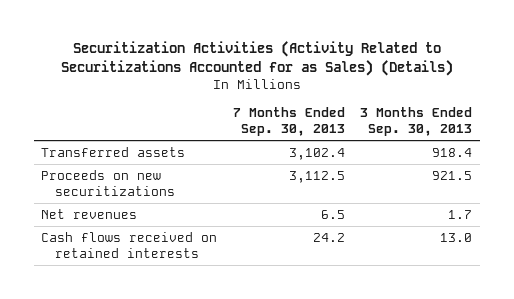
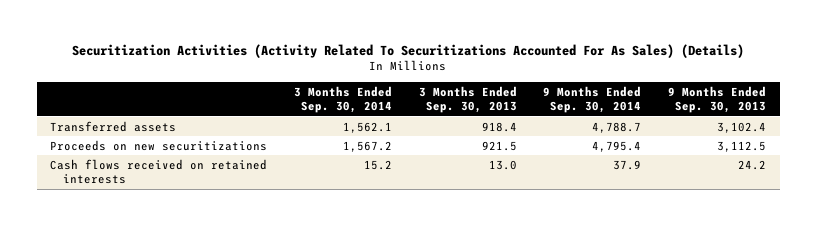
[60,40,453,76] Securitization Activities (Activity Related to Securitizations Accounted for as Sales) (Details) -> [72,43,745,58] Securitization Activities (Activity Related To Securitizations Accounted For As Sales) (Details)
[232,107,345,136] 7 Months Ended Sep. 30, 2013 -> none
none -> [294,85,393,114] 3 Months Ended Sep. 30, 2014
none -> [543,85,642,114] 9 Months Ended Sep. 30, 2014
none -> [668,85,767,114] 9 Months Ended Sep. 30, 2013
[41,208,138,219] Net revenues -> none

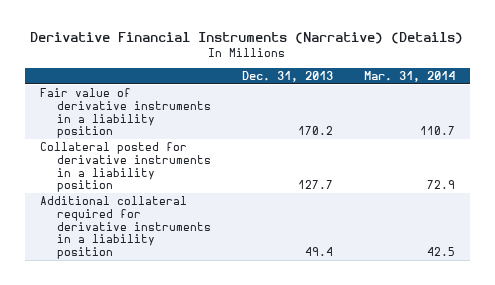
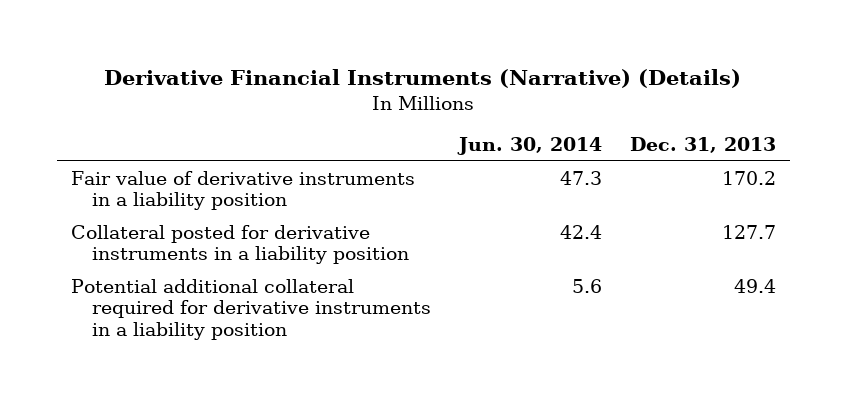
[363,70,455,82] Mar. 31, 2014 -> none
none -> [456,137,602,156] Jun. 30, 2014
[39,196,212,260] Additional collateral required for derivative instruments in a liability position -> [70,278,431,341] Potential additional collateral required for derivative instruments in a liability position

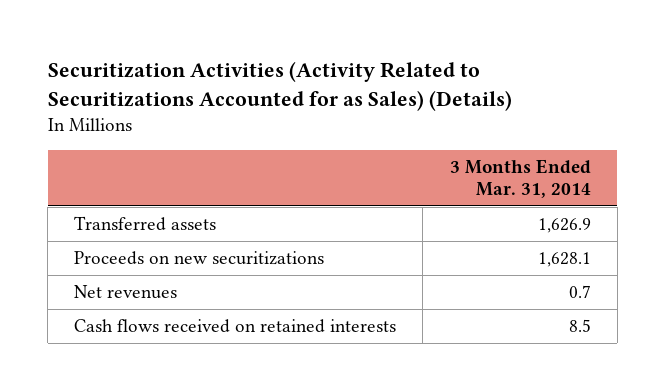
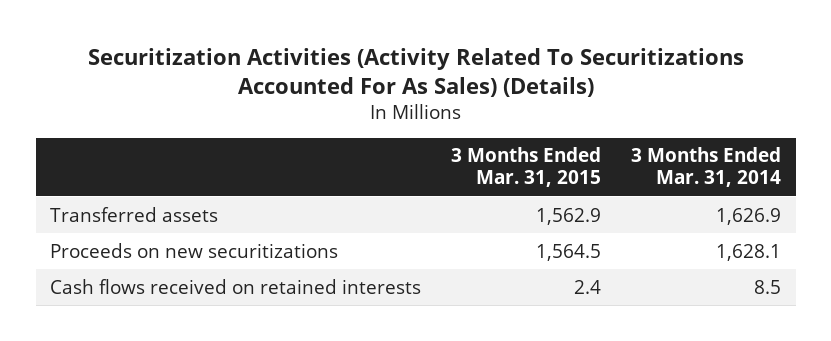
[47,60,512,111] Securitization Activities (Activity Related to Securitizations Accounted for as Sales) (Details) -> [87,47,744,97] Securitization Activities (Activity Related To Securitizations Accounted For As Sales) (Details)
none -> [451,147,602,188] 3 Months Ended Mar. 31, 2015
[74,284,178,299] Net revenues -> none

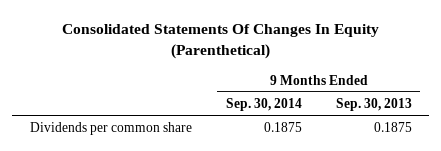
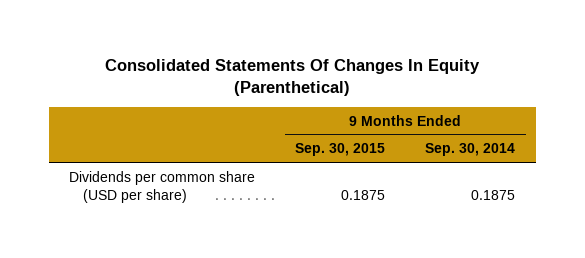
[335,98,412,112] Sep. 30, 2013 -> none
none -> [295,143,386,157] Sep. 30, 2015
[29,122,192,136] Dividends per common share -> [69,170,256,203] Dividends per common share (USD per share)

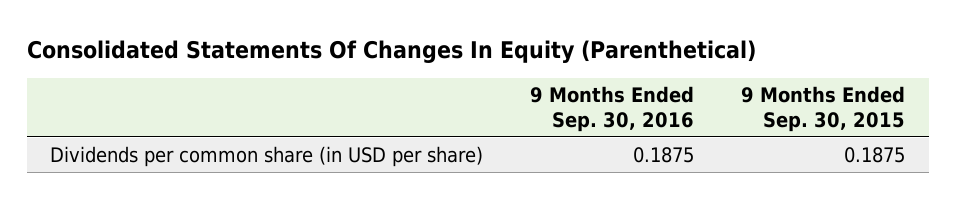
[425,143,516,157] Sep. 30, 2014 -> none
none -> [530,85,695,133] 9 Months Ended Sep. 30, 2016
[69,170,256,203] Dividends per common share (USD per share) -> [50,146,484,168] Dividends per common share (in USD per share)

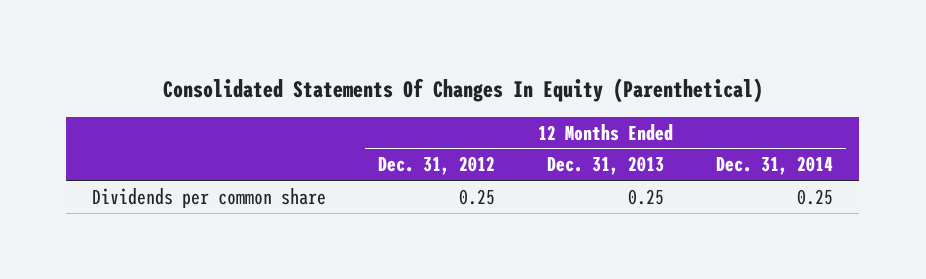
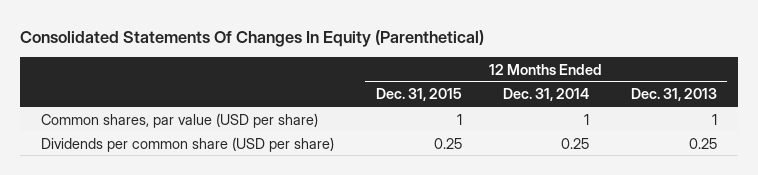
[378,156,496,176] Dec. 31, 2012 -> none
none -> [375,88,462,102] Dec. 31, 2015
none -> [40,112,318,128] Common shares, par value (USD per share)
[92,187,327,208] Dividends per common share -> [40,136,334,152] Dividends per common share (USD per share)

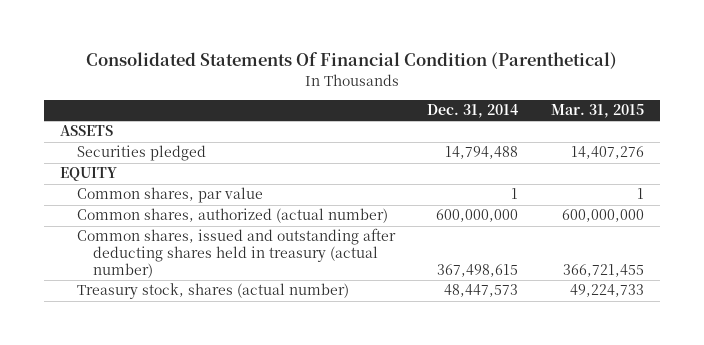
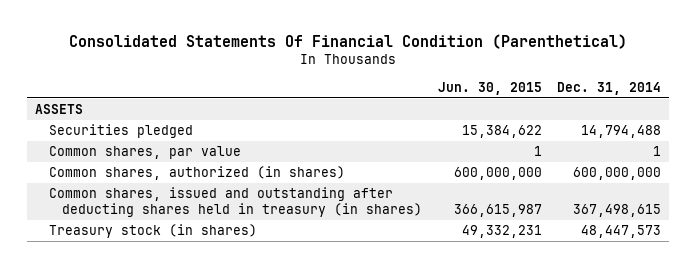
[550,104,644,119] Mar. 31, 2015 -> none
none -> [437,81,542,95] Jun. 30, 2015
[60,167,118,182] EQUITY -> none
[76,208,388,224] Common shares, authorized (actual number) -> [48,166,345,181] Common shares, authorized (in shares)
[76,228,396,279] Common shares, issued and outstanding after deducting shares held in treasury (actual number) -> [48,187,423,217] Common shares, issued and outstanding after deducting shares held in treasury (in shares)
[76,283,349,300] Treasury stock, shares (actual number) -> [48,224,257,239] Treasury stock (in shares)

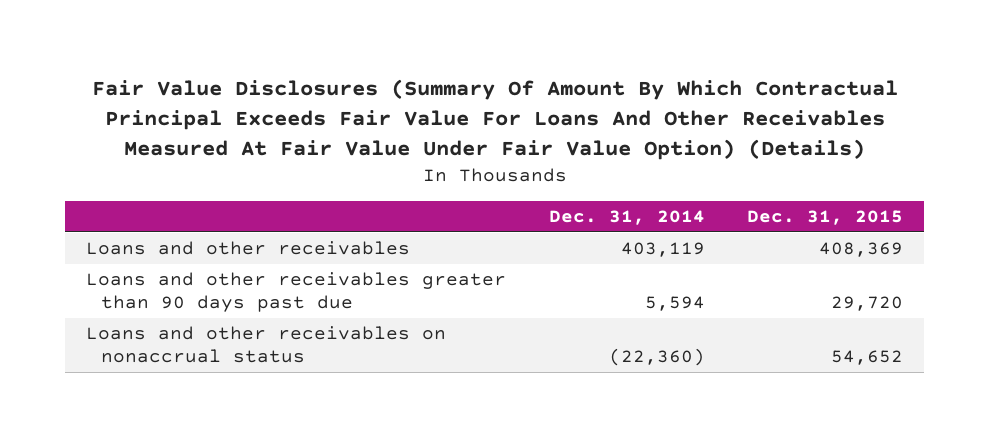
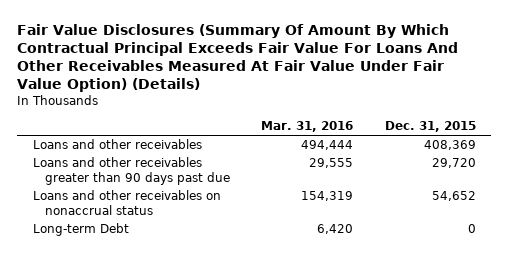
[548,209,705,225] Dec. 31, 2014 -> none
none -> [261,121,354,133] Mar. 31, 2016
none -> [32,223,129,237] Long-term Debt

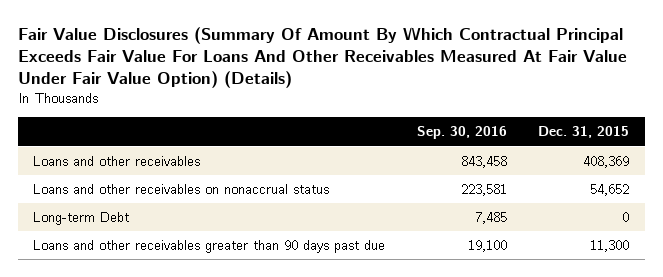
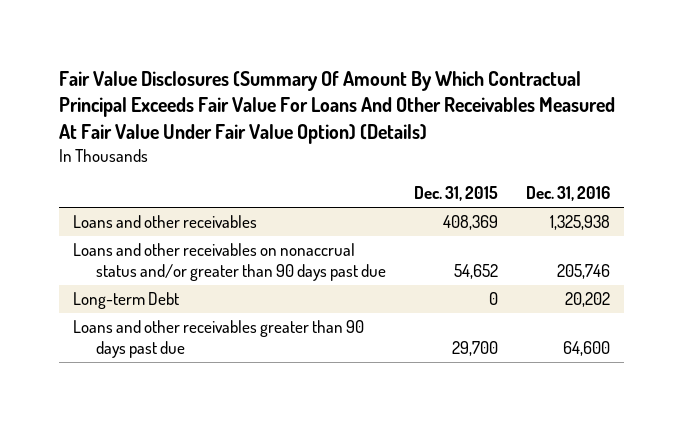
[416,126,507,140] Sep. 30, 2016 -> none
none -> [525,186,610,202] Dec. 31, 2016
[33,184,330,195] Loans and other receivables on nonaccrual status -> [73,243,386,281] Loans and other receivables on nonaccrual status and/or greater than 90 days past due
[590,240,630,253] 11,300 -> [451,340,498,356] 29,700

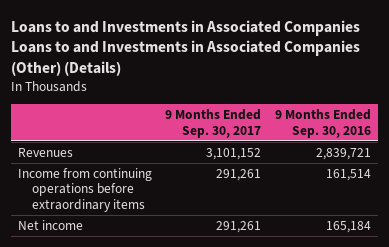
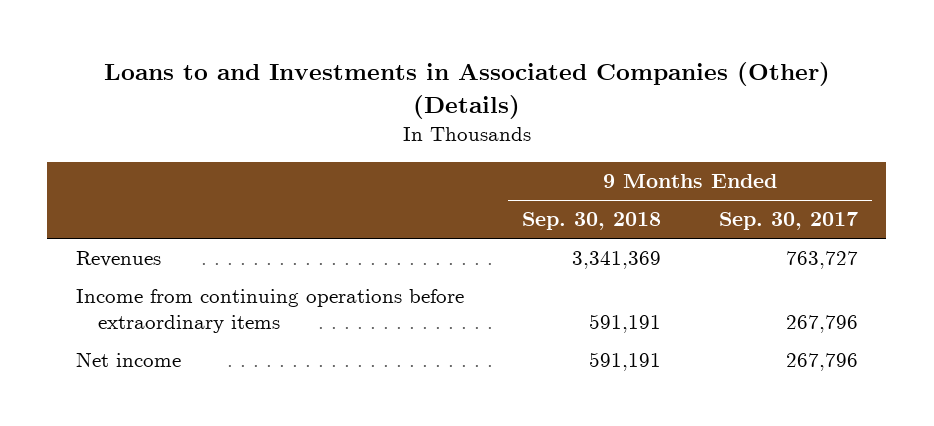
[11,19,361,77] Loans to and Investments in Associated Companies Loans to and Investments in Associated Companies (Other) (Details) -> [103,61,830,119] Loans to and Investments in Associated Companies (Other) (Details)
[274,109,371,138] 9 Months Ended Sep. 30, 2016 -> none
none -> [521,212,661,231] Sep. 30, 2018
[206,147,262,160] 3,101,152 -> [785,251,858,270] 763,727
[216,168,262,181] 291,261 -> [785,315,858,334] 267,796
[216,220,262,233] 291,261 -> [785,353,858,372] 267,796

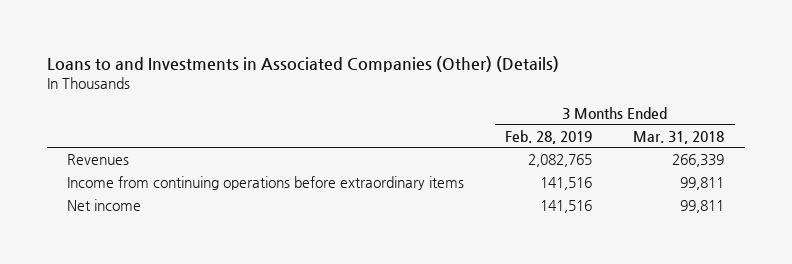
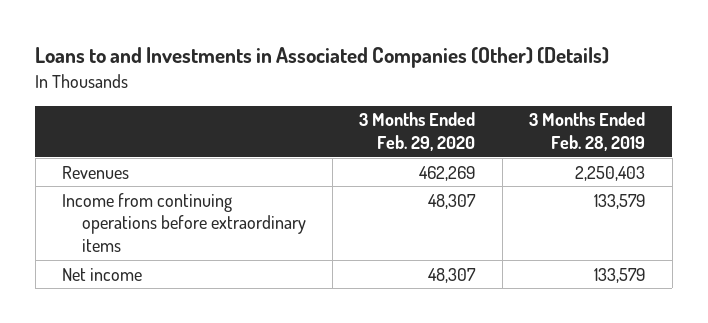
[633,130,725,144] Mar. 31, 2018 -> none
none -> [359,112,476,152] 3 Months Ended Feb. 29, 2020
[528,154,593,168] 2,082,765 -> [575,165,646,181] 2,250,403
[540,177,593,191] 141,516 -> [594,193,646,209] 133,579
[540,200,593,214] 141,516 -> [594,267,646,283] 133,579

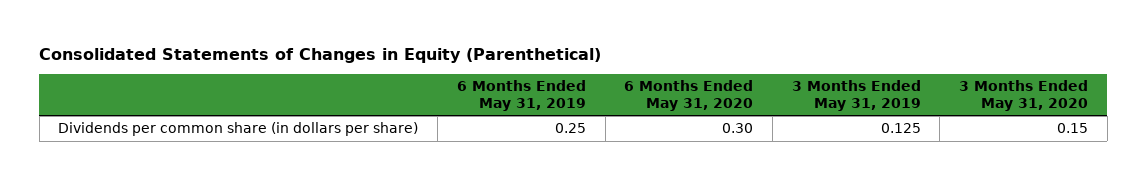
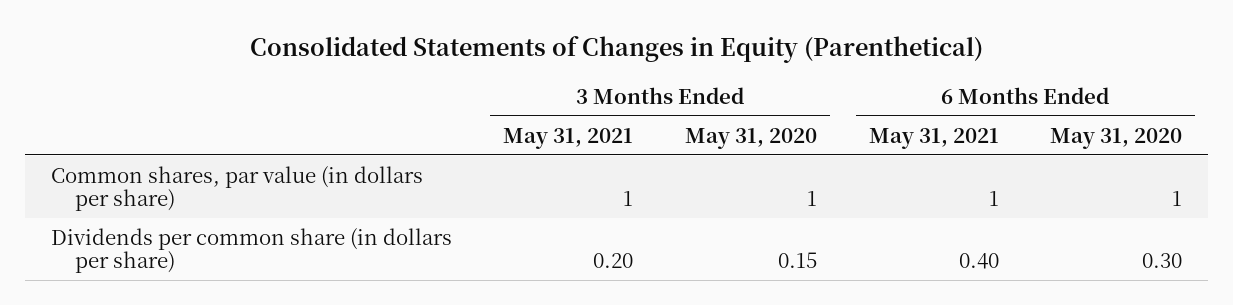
[456,80,586,111] 6 Months Ended May 31, 2019 -> none
[791,80,921,111] 3 Months Ended May 31, 2019 -> none
none -> [503,127,634,149] May 31, 2021
none -> [868,127,999,149] May 31, 2021
none -> [50,165,423,212] Common shares, par value (in dollars per share)

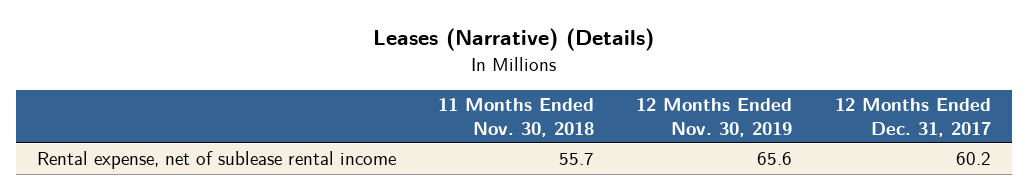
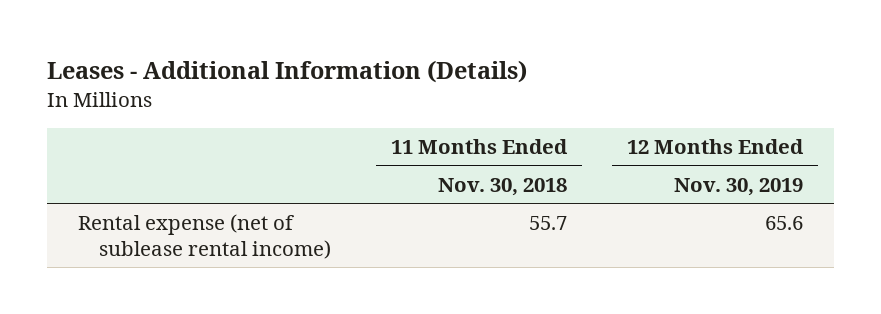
[372,28,654,52] Leases (Narrative) (Details) -> [47,60,528,84] Leases - Additional Information (Details)
[834,98,991,137] 12 Months Ended Dec. 31, 2017 -> none
[36,151,396,170] Rental expense, net of sublease rental income -> [77,214,331,259] Rental expense (net of sublease rental income)

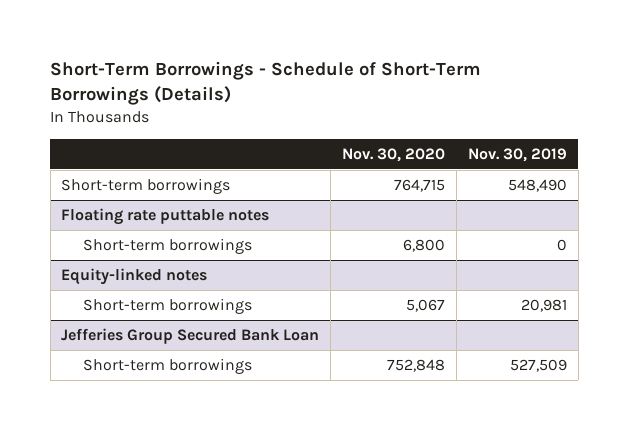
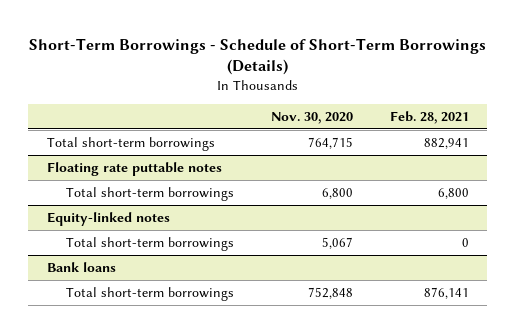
[467,147,567,162] Nov. 30, 2019 -> none
none -> [389,110,469,124] Feb. 28, 2021
[61,178,231,195] Short-term borrowings -> [46,136,215,151] Total short-term borrowings
[82,238,252,255] Short-term borrowings -> [65,186,234,201] Total short-term borrowings
[82,298,252,315] Short-term borrowings -> [65,236,234,251] Total short-term borrowings
[61,328,320,345] Jefferies Group Secured Bank Loan -> [46,261,116,272] Bank loans
[82,358,252,375] Short-term borrowings -> [65,286,234,301] Total short-term borrowings

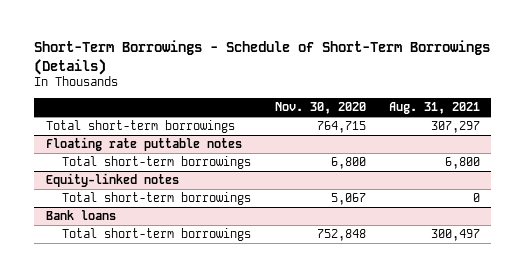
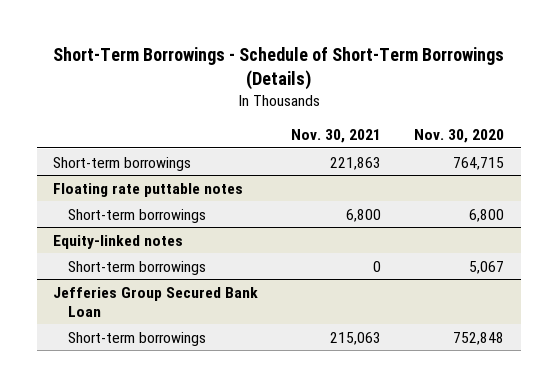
[388,102,480,115] Aug. 31, 2021 -> none
none -> [291,128,382,143] Nov. 30, 2021
[45,120,235,134] Total short-term borrowings -> [53,156,192,171] Short-term borrowings
[62,156,252,170] Total short-term borrowings -> [68,208,207,223] Short-term borrowings
[62,192,252,206] Total short-term borrowings -> [68,260,207,275] Short-term borrowings
[45,210,116,221] Bank loans -> [53,286,259,317] Jefferies Group Secured Bank Loan
[62,228,252,242] Total short-term borrowings -> [68,331,207,346] Short-term borrowings

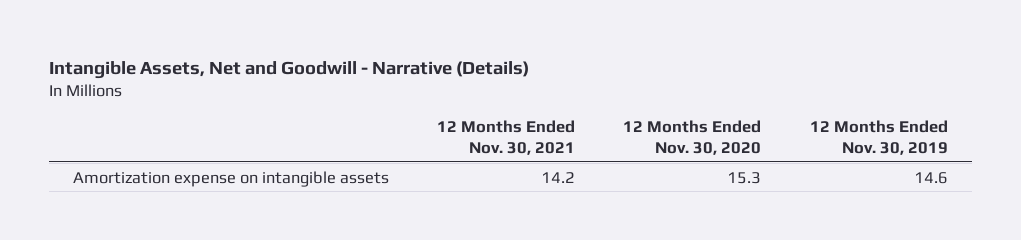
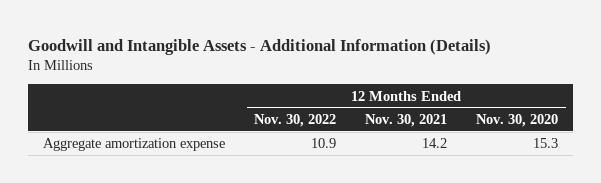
[48,60,529,79] Intangible Assets, Net and Goodwill - Narrative (Details) -> [28,38,492,55] Goodwill and Intangible Assets - Additional Information (Details)
[809,119,948,155] 12 Months Ended Nov. 30, 2019 -> none
none -> [254,113,337,127] Nov. 30, 2022
[72,170,389,187] Amortization expense on intangible assets -> [42,138,225,152] Aggregate amortization expense

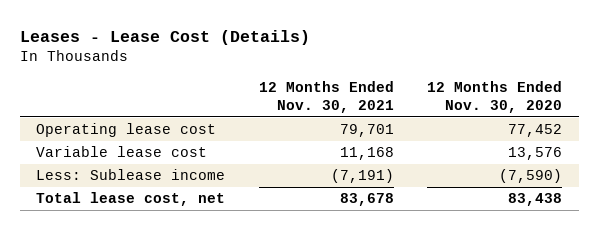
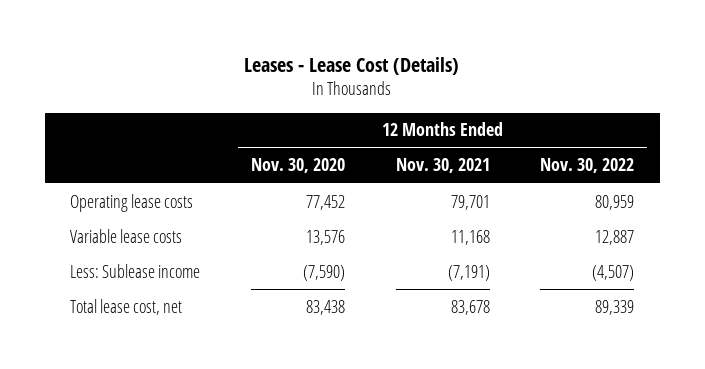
none -> [540,158,635,174] Nov. 30, 2022
[36,123,217,138] Operating lease cost -> [70,193,194,212] Operating lease costs
[36,146,208,158] Variable lease cost -> [70,228,183,243] Variable lease costs

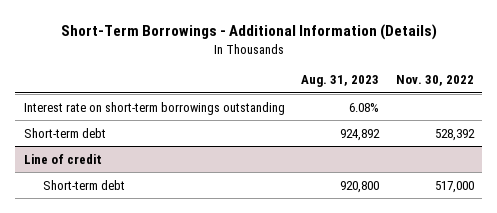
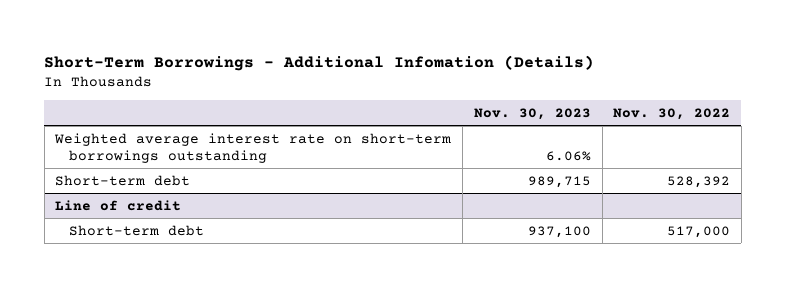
[60,23,437,40] Short-Term Borrowings - Additional Information (Details) -> [44,54,595,71] Short-Term Borrowings - Additional Infomation (Details)
[301,75,380,88] Aug. 31, 2023 -> none
none -> [473,107,591,120] Nov. 30, 2023
[23,101,285,115] Interest rate on short-term borrowings outstanding -> [54,132,452,163] Weighted average interest rate on short-term borrowings outstanding

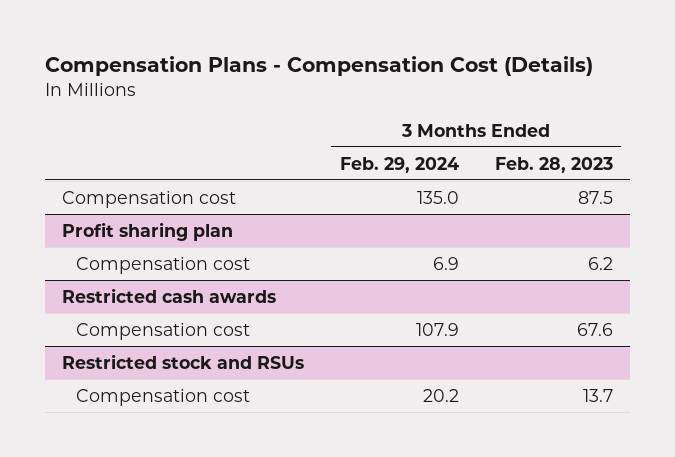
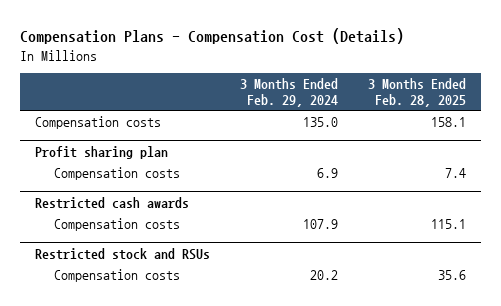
[494,156,613,173] Feb. 28, 2023 -> none
none -> [367,78,466,107] 3 Months Ended Feb. 28, 2025
[62,190,237,208] Compensation cost -> [35,116,162,130] Compensation costs
[75,256,250,274] Compensation cost -> [53,167,180,181] Compensation costs
[75,322,250,340] Compensation cost -> [53,218,180,232] Compensation costs
[75,388,250,406] Compensation cost -> [53,269,180,283] Compensation costs

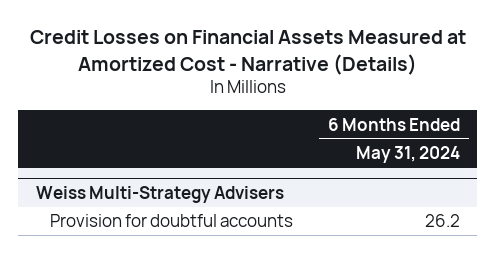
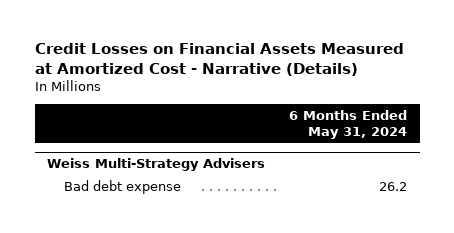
[50,214,294,228] Provision for doubtful accounts -> [63,179,181,194] Bad debt expense

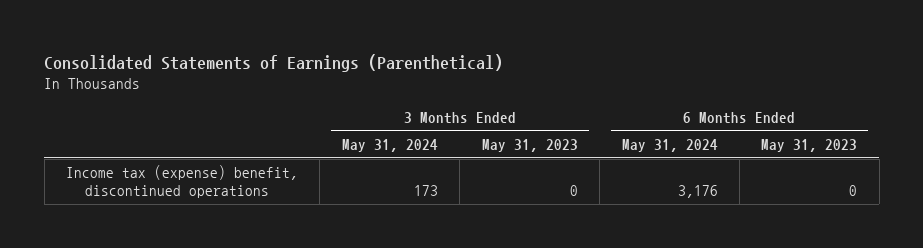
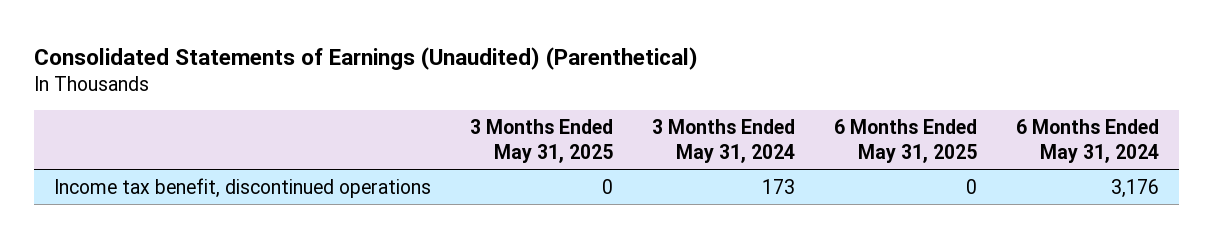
[44,53,504,72] Consolidated Statements of Earnings (Parenthetical) -> [34,46,699,70] Consolidated Statements of Earnings (Unaudited) (Parenthetical)
[481,139,578,153] May 31, 2023 -> none
[761,139,858,153] May 31, 2023 -> none
none -> [469,119,613,164] 3 Months Ended May 31, 2025
none -> [834,119,978,164] 6 Months Ended May 31, 2025
[66,165,299,199] Income tax (expense) benefit, discontinued operations -> [53,177,431,198] Income tax benefit, discontinued operations

